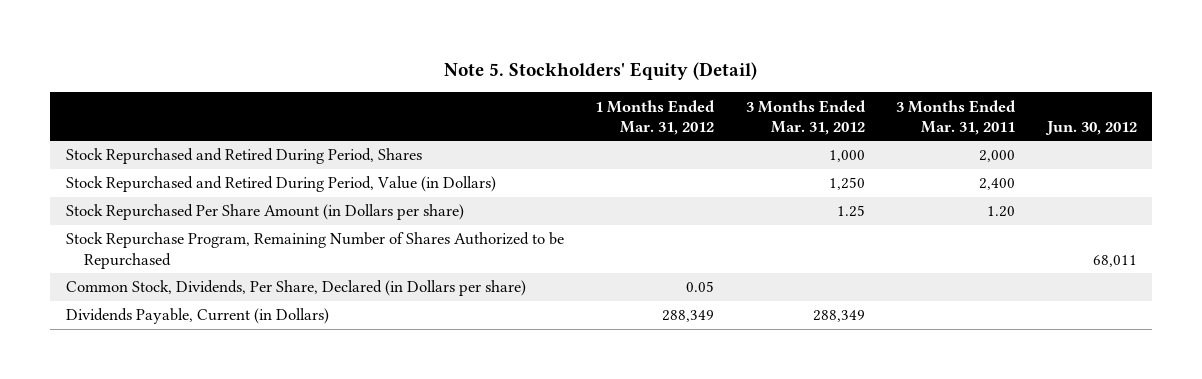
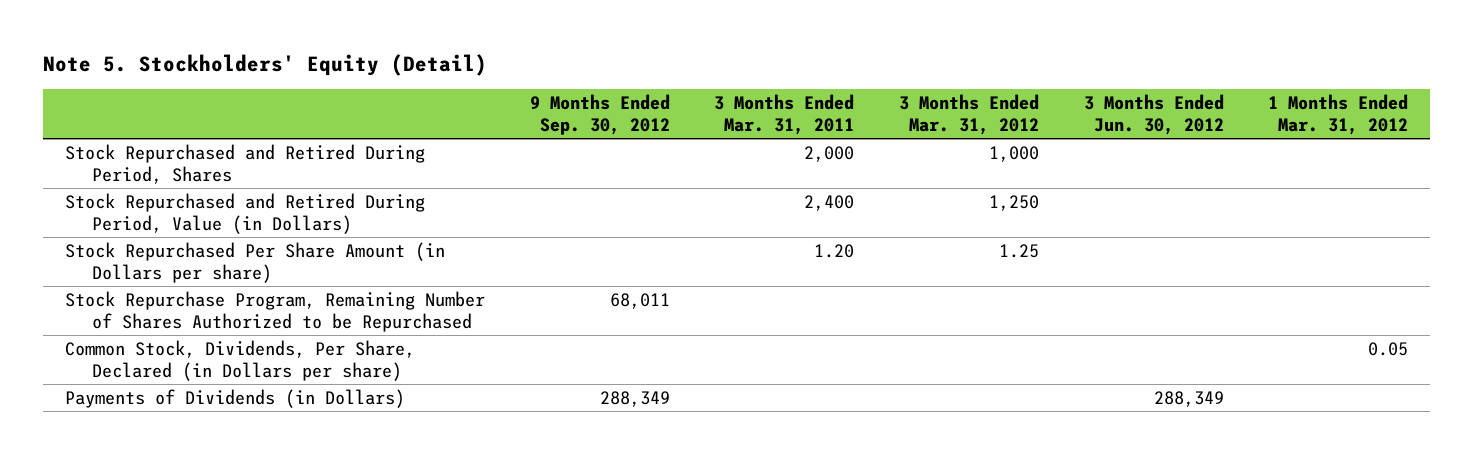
[1044,120,1137,135] Jun. 30, 2012 -> none
none -> [529,93,670,135] 9 Months Ended Sep. 30, 2012
none -> [1083,93,1224,135] 3 Months Ended Jun. 30, 2012
[65,308,329,325] Dividends Payable, Current (in Dollars) -> none
none -> [65,388,406,408] Payments of Dividends (in Dollars)

